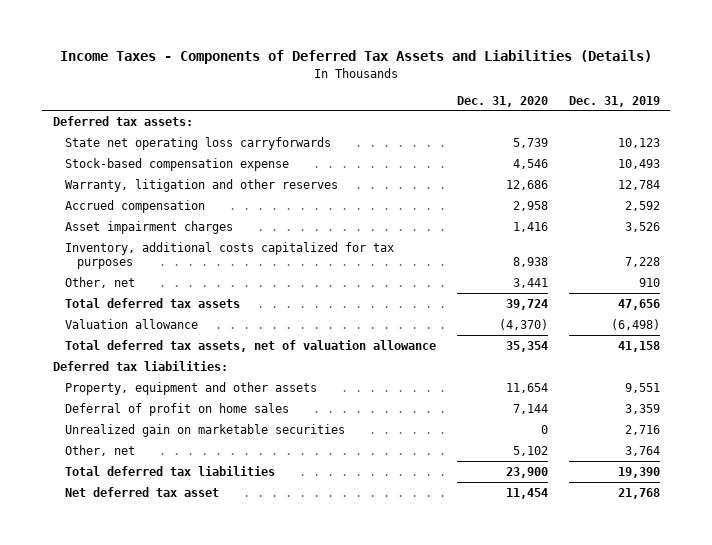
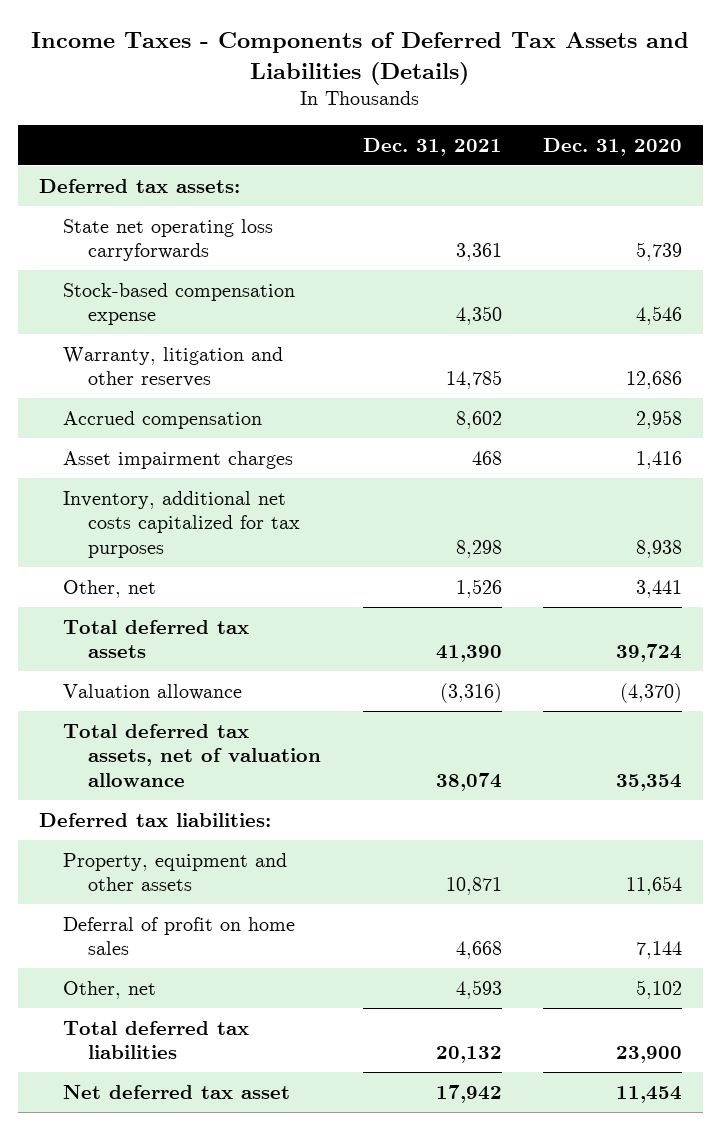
[568,95,660,107] Dec. 31, 2019 -> none
none -> [362,137,502,156] Dec. 31, 2021
[64,241,394,270] Inventory, additional costs capitalized for tax purposes -> [63,490,300,558] Inventory, additional net costs capitalized for tax purposes
[64,423,345,437] Unrealized gain on marketable securities -> none

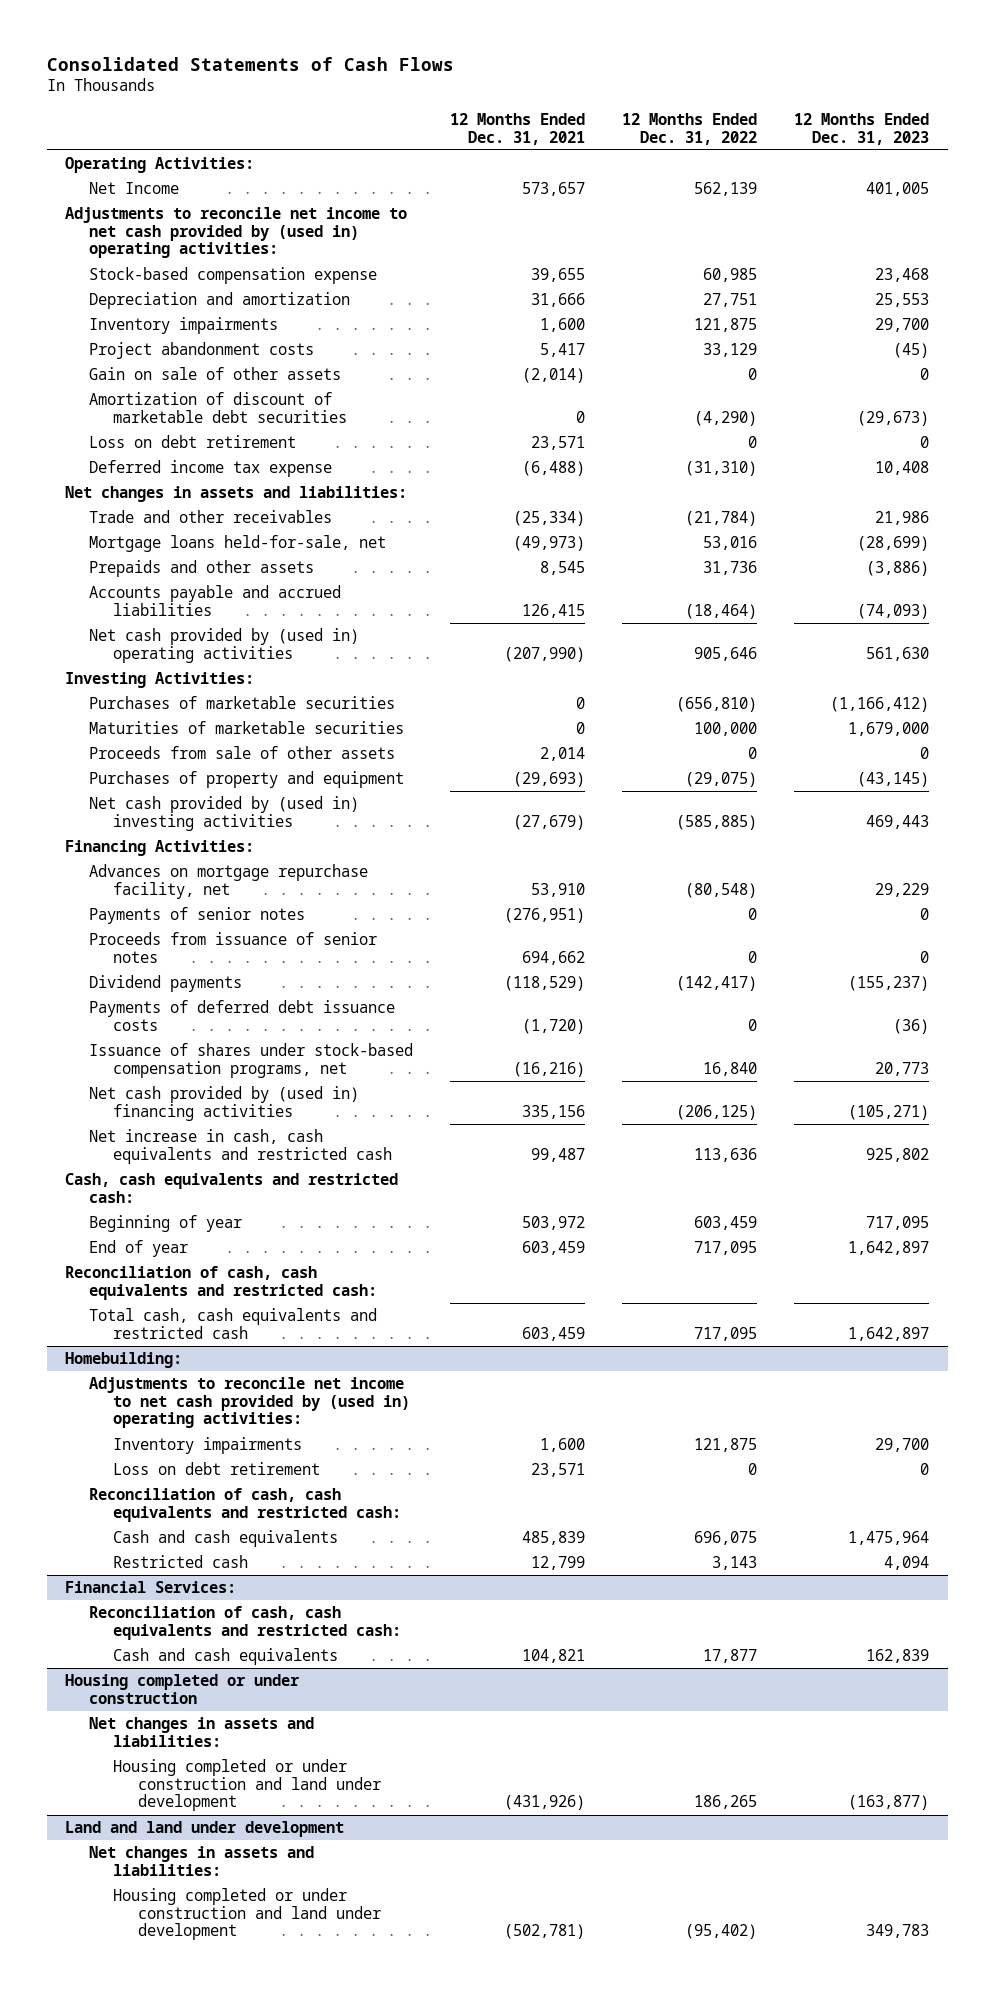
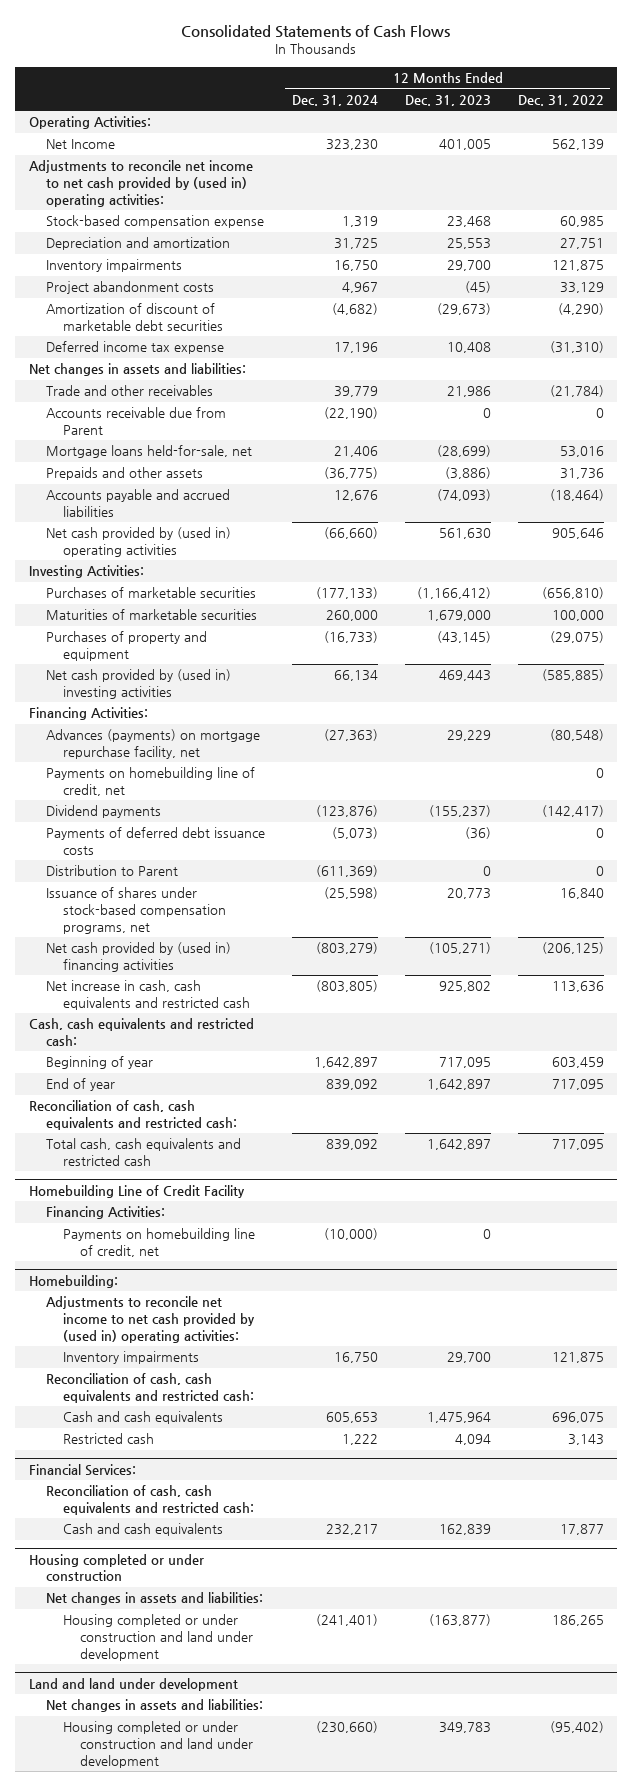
[450,112,586,145] 12 Months Ended Dec. 31, 2021 -> none
none -> [291,94,378,106] Dec. 31, 2024
[89,367,342,381] Gain on sale of other assets -> none
[89,435,297,449] Loss on debt retirement -> none
none -> [45,407,226,436] Accounts receivable due from Parent
[89,746,396,760] Proceeds from sale of other assets -> none
[89,907,306,925] Payments of senior notes -> none
[89,932,378,963] Proceeds from issuance of senior notes -> none
[89,864,369,899] Advances on mortgage repurchase facility, net -> [45,729,260,760] Advances (payments) on mortgage repurchase facility, net
none -> [45,767,255,797] Payments on homebuilding line of credit, net
none -> [45,865,178,877] Distribution to Parent
none -> [28,1184,245,1198] Homebuilding Line of Credit Facility
none -> [45,1206,165,1220] Financing Activities:
none -> [62,1228,255,1258] Payments on homebuilding line of credit, net
[113,1462,321,1476] Loss on debt retirement -> none

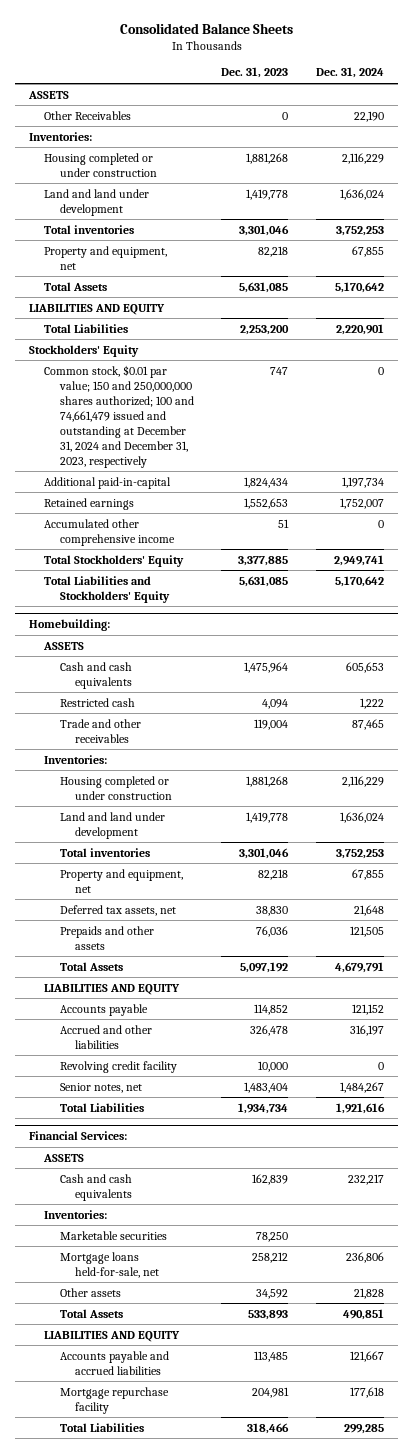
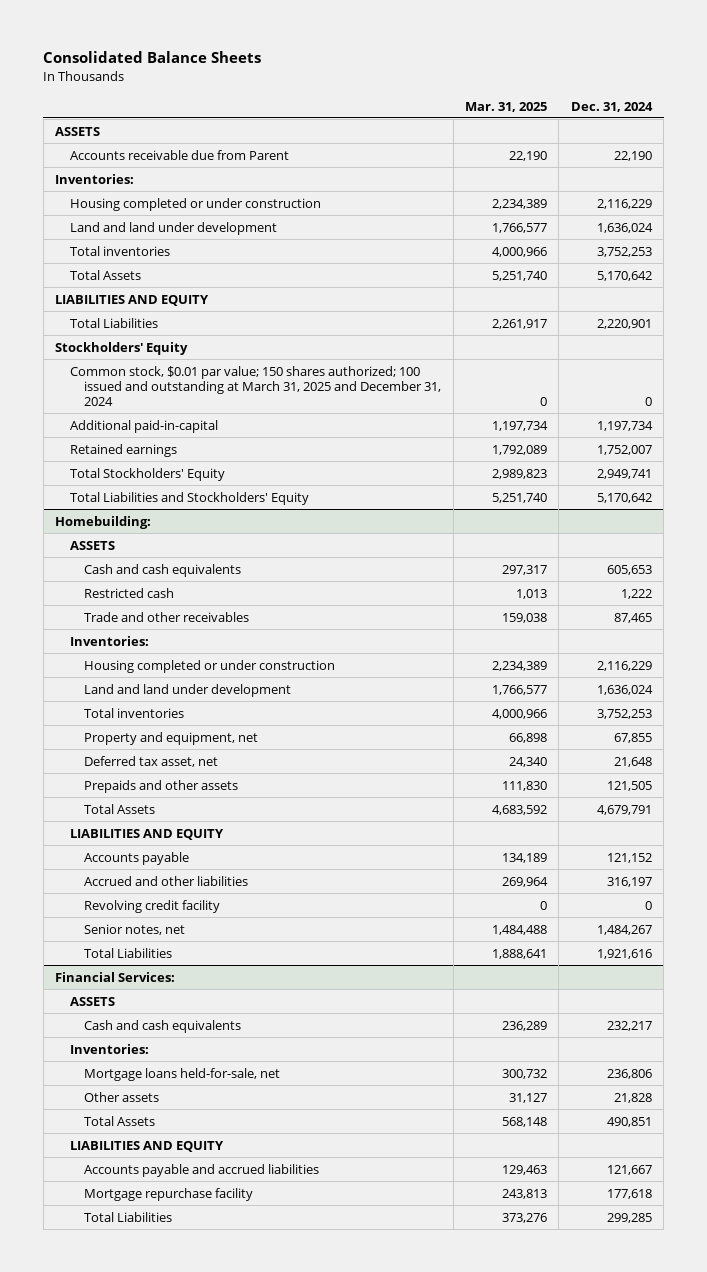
[221,67,289,79] Dec. 31, 2023 -> none
none -> [464,101,547,112] Mar. 31, 2025
[44,110,132,120] Other Receivables -> [69,149,289,160] Accounts receivable due from Parent
[44,245,168,270] Property and equipment, net -> none
[44,364,194,468] Common stock, $0.01 par value; 150 and 250,000,000 shares authorized; 100 and 74,661,479 issued and outstanding at December 31, 2024 and December 31, 2023, respectively -> [69,365,442,406] Common stock, $0.01 par value; 150 shares authorized; 100 issued and outstanding at March 31, 2025 and December 31, 2024
[44,518,175,546] Accumulated other comprehensive income -> none
[59,904,176,916] Deferred tax assets, net -> [84,755,219,767] Deferred tax asset, net
[59,1230,167,1240] Marketable securities -> none

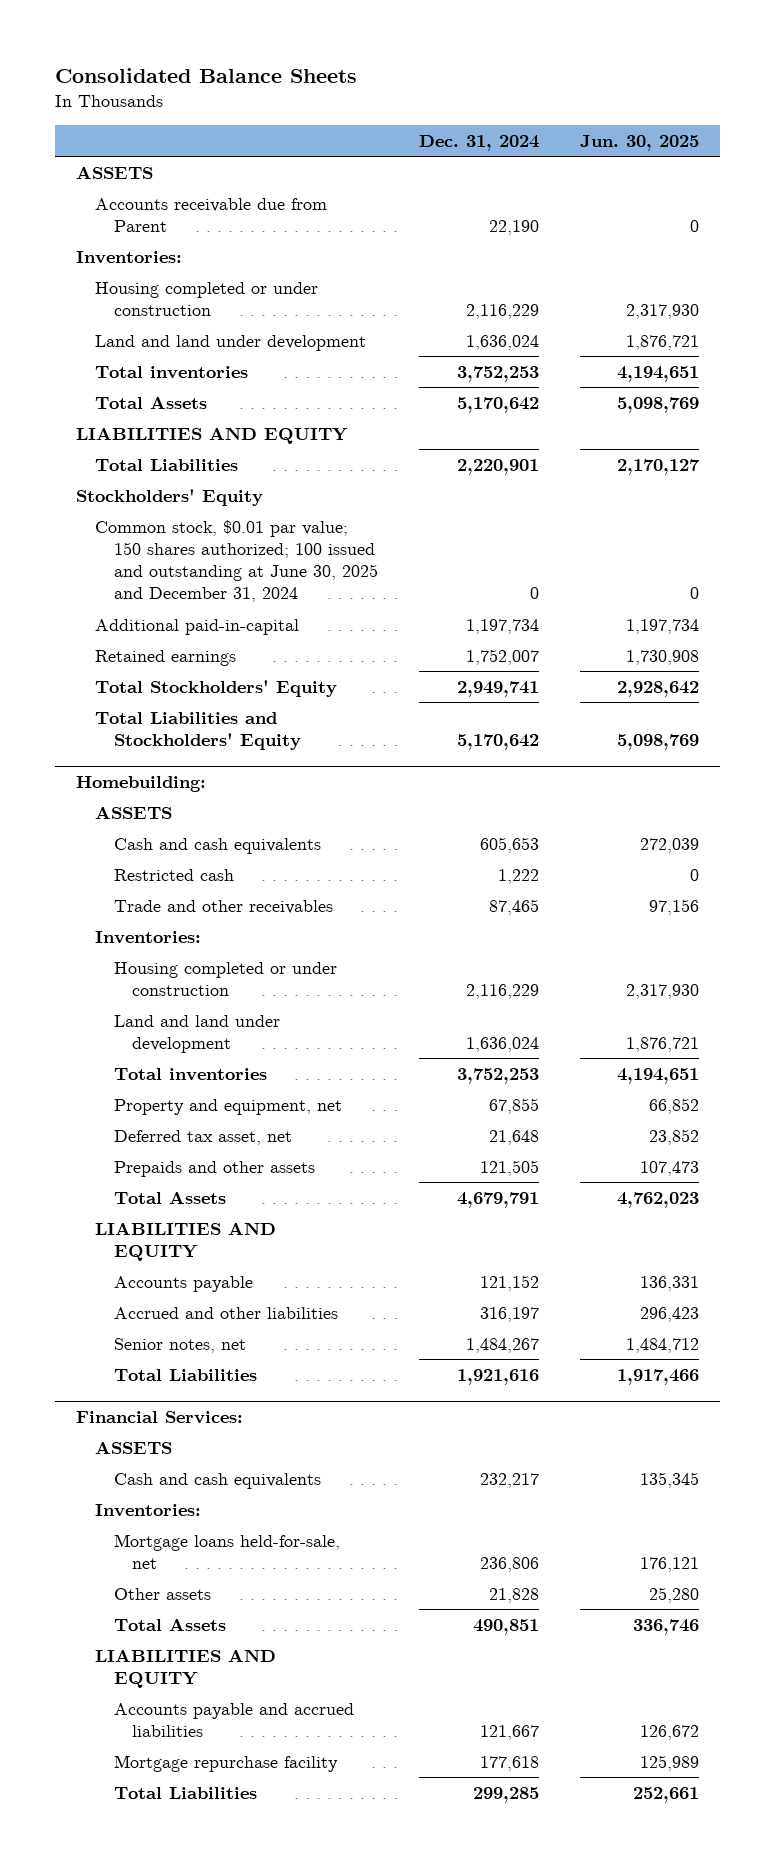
[464,101,547,112] Mar. 31, 2025 -> none
none -> [580,134,700,151] Jun. 30, 2025
[69,365,442,406] Common stock, $0.01 par value; 150 shares authorized; 100 issued and outstanding at March 31, 2025 and December 31, 2024 -> [94,519,378,603] Common stock, $0.01 par value; 150 shares authorized; 100 issued and outstanding at June 30, 2025 and December 31, 2024
[84,899,221,913] Revolving credit facility -> none

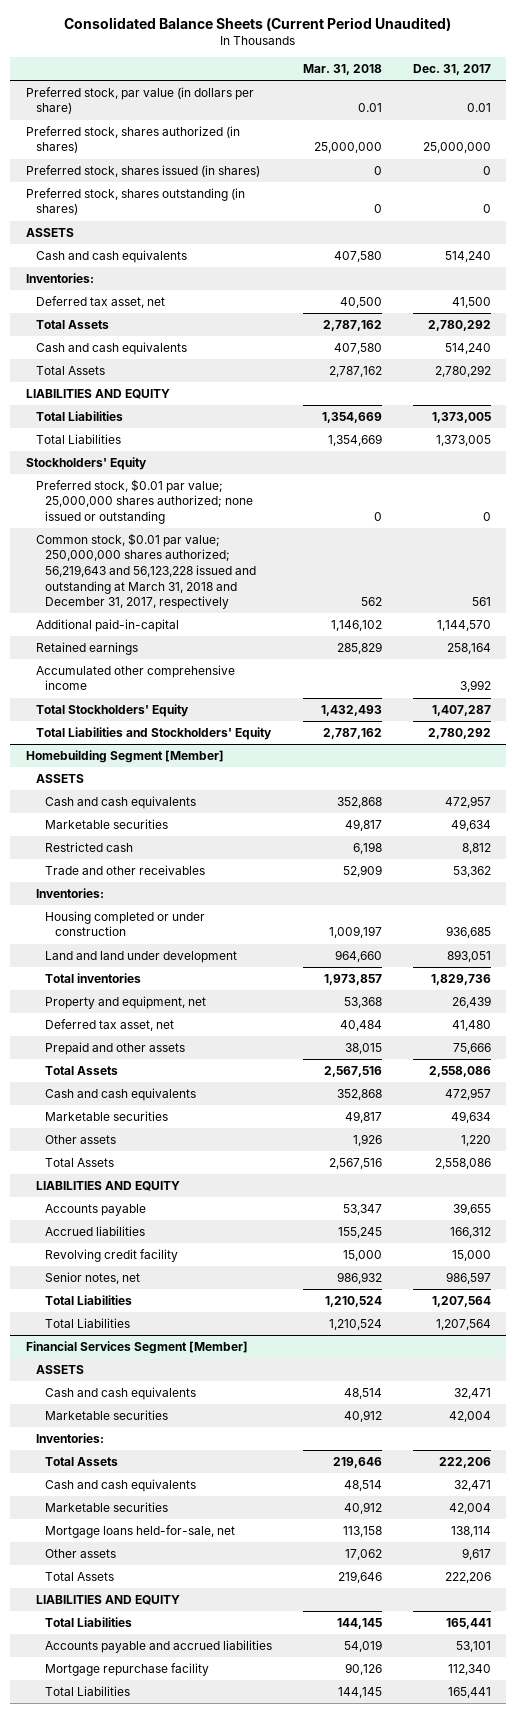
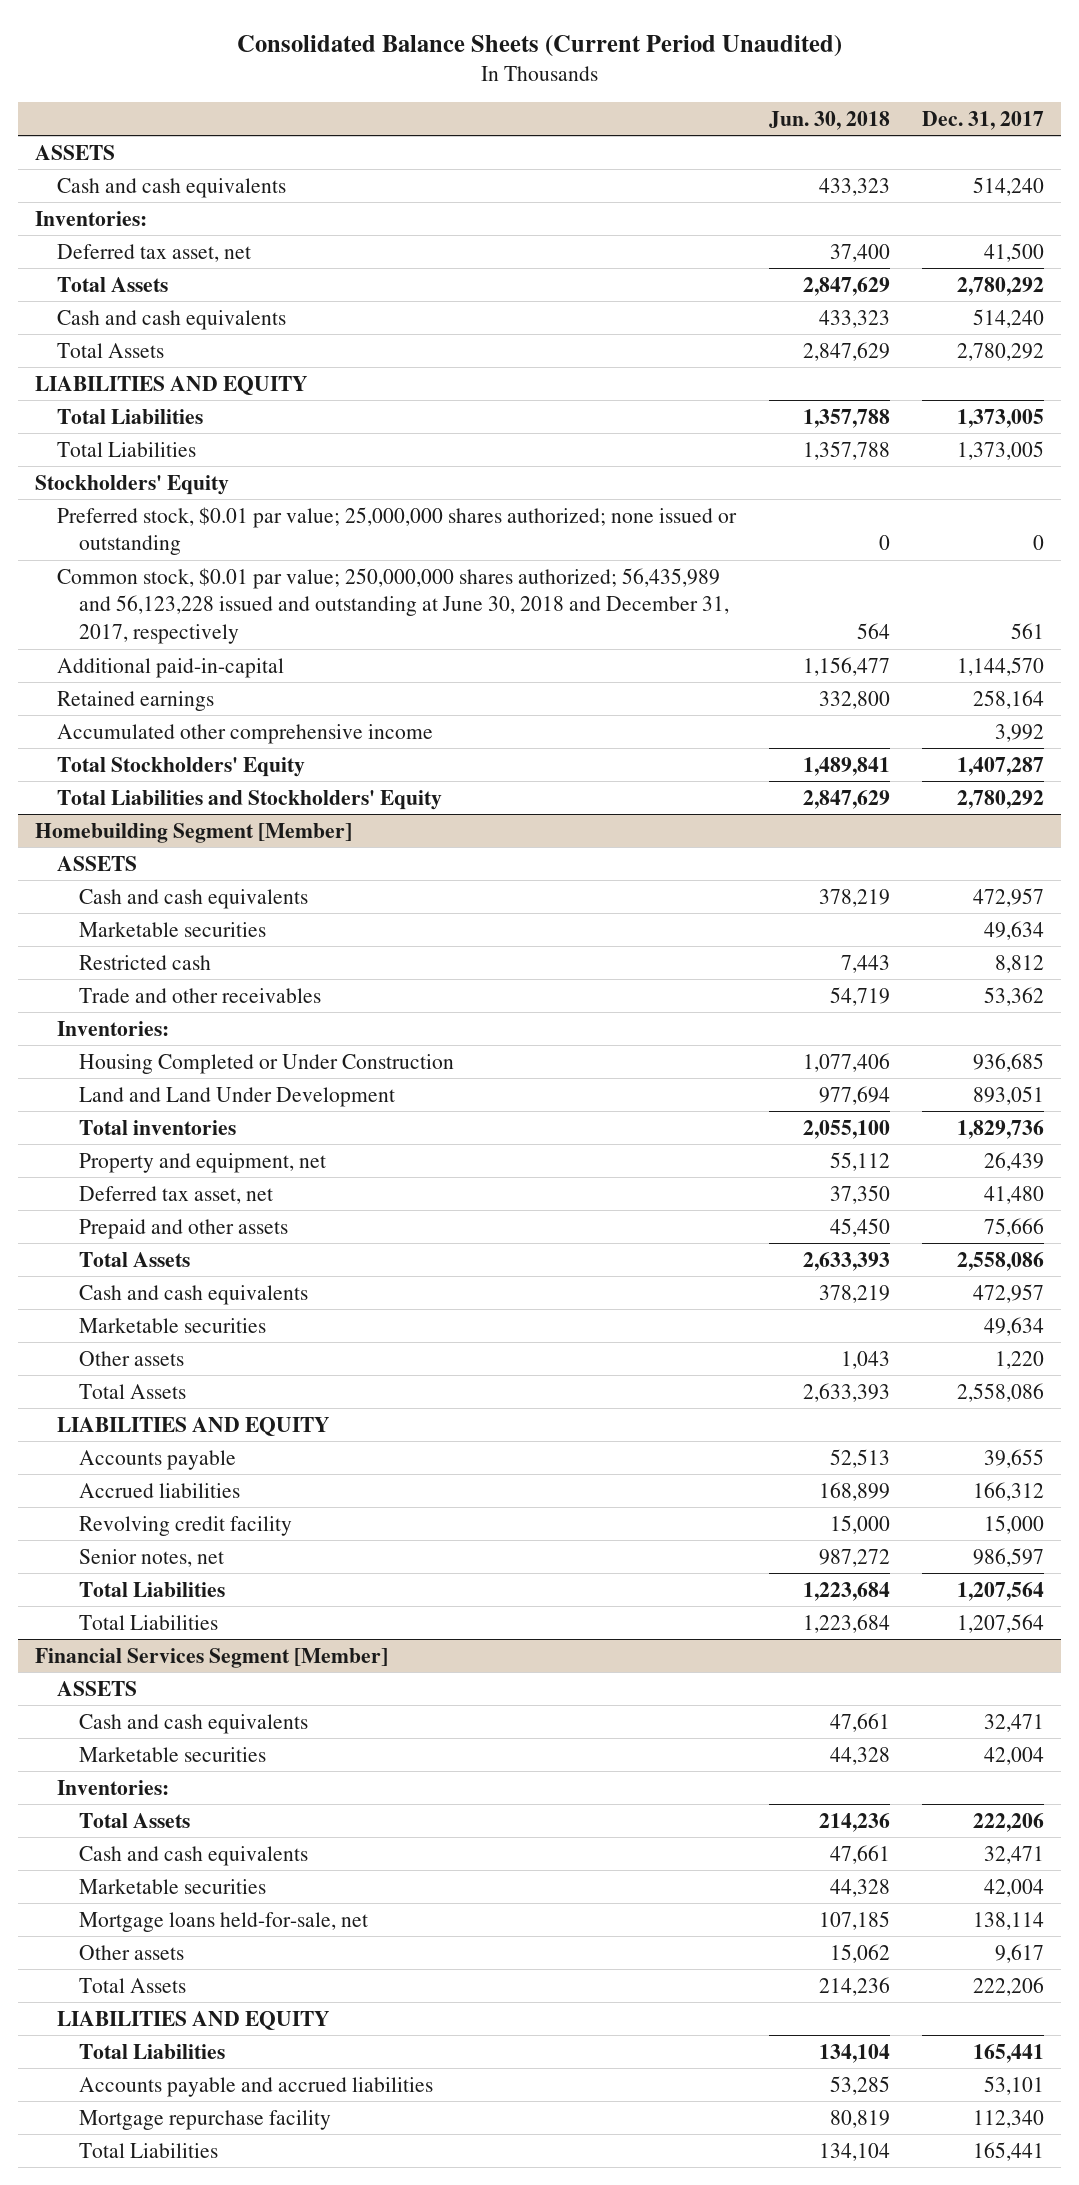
[303,64,383,76] Mar. 31, 2018 -> none
none -> [768,110,890,130] Jun. 30, 2018
[25,86,254,115] Preferred stock, par value (in dollars per share) -> none
[25,125,240,154] Preferred stock, shares authorized (in shares) -> none
[25,164,260,177] Preferred stock, shares issued (in shares) -> none
[25,187,245,216] Preferred stock, shares outstanding (in shares) -> none
[35,532,257,610] Common stock, $0.01 par value; 250,000,000 shares authorized; 56,219,643 and 56,123,228 issued and outstanding at March 31, 2018 and December 31, 2017, respectively -> [56,567,730,645] Common stock, $0.01 par value; 250,000,000 shares authorized; 56,435,989 and 56,123,228 issued and outstanding at June 30, 2018 and December 31, 2017, respectively
[45,910,206,937] Housing completed or under construction -> [79,1053,455,1074] Housing Completed or Under Construction
[45,950,238,963] Land and land under development -> [79,1086,396,1107] Land and Land Under Development

